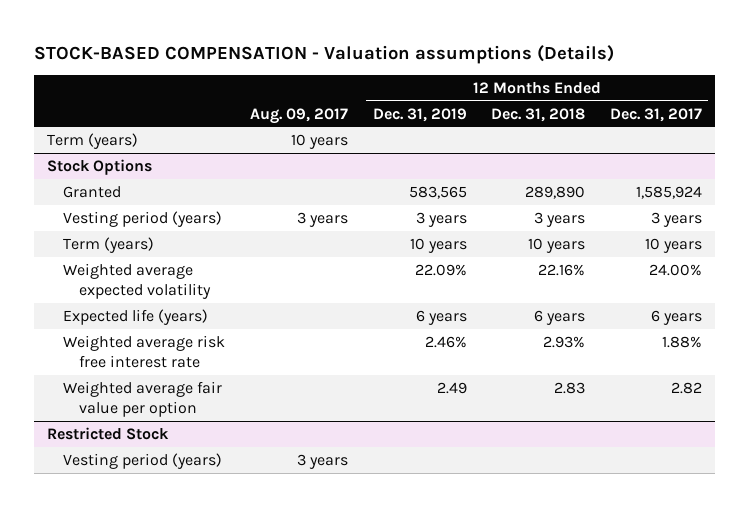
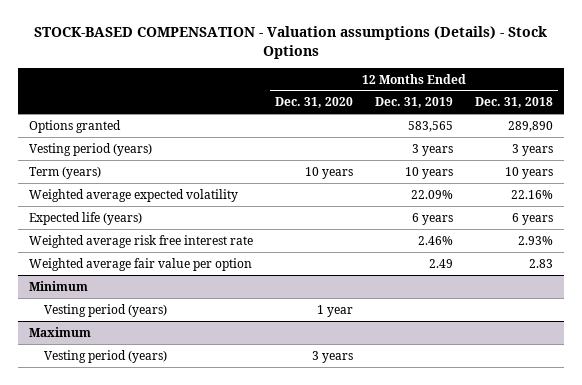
[34,44,615,64] STOCK-BASED COMPENSATION - Valuation assumptions (Details) -> [34,26,548,59] STOCK-BASED COMPENSATION - Valuation assumptions (Details) - Stock Options
[249,107,348,124] Aug. 09, 2017 -> none
[610,107,703,122] Dec. 31, 2017 -> none
none -> [275,97,354,109] Dec. 31, 2020
[46,132,138,149] Term (years) -> none
[46,158,152,175] Stock Options -> none
[62,185,121,198] Granted -> [29,119,122,133] Options granted
[46,426,169,440] Restricted Stock -> none
none -> [29,280,89,291] Minimum
none -> [29,326,92,337] Maximum
none -> [43,349,167,363] Vesting period (years)

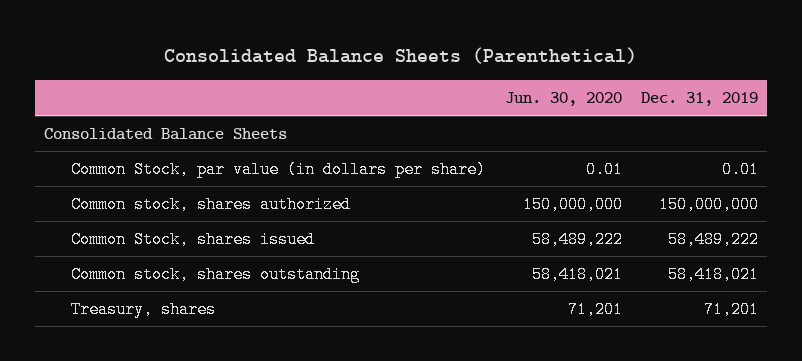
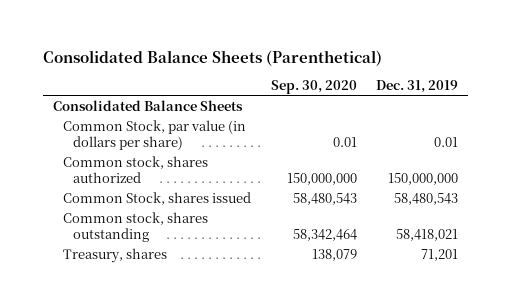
[504,91,622,106] Jun. 30, 2020 -> none
none -> [270,80,357,95] Sep. 30, 2020
[667,231,759,249] 58,489,222 -> [394,192,459,205] 58,480,543

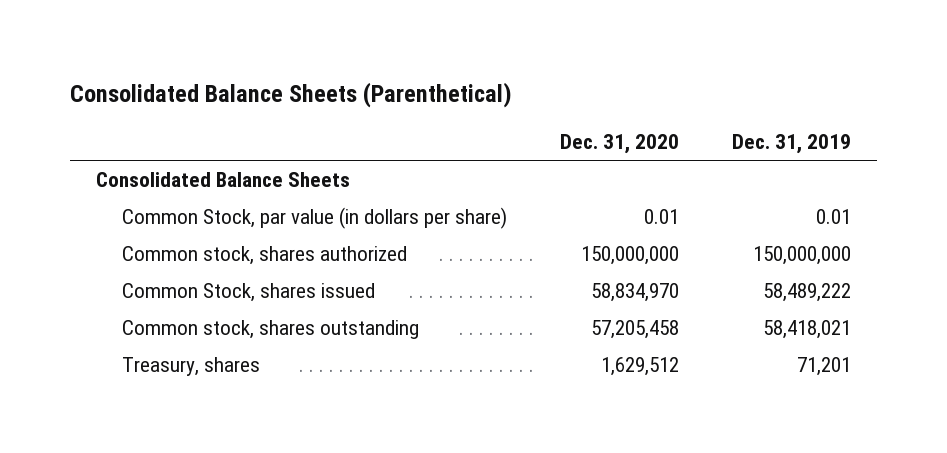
[270,80,357,95] Sep. 30, 2020 -> none
none -> [560,134,680,155] Dec. 31, 2020
[394,192,459,205] 58,480,543 -> [762,282,851,302] 58,489,222

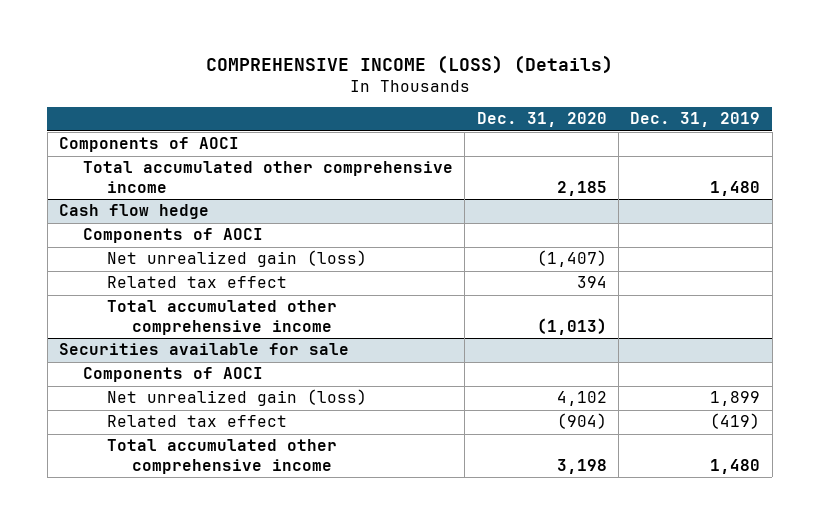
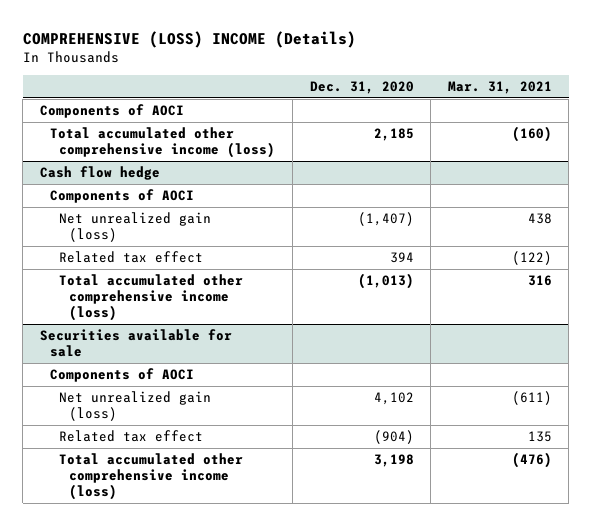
[205,54,613,74] COMPREHENSIVE INCOME (LOSS) (Details) -> [22,30,356,48] COMPREHENSIVE (LOSS) INCOME (Details)
[630,112,761,128] Dec. 31, 2019 -> none
none -> [447,81,552,95] Mar. 31, 2021
[83,161,454,194] Total accumulated other comprehensive income -> [49,127,276,159] Total accumulated other comprehensive income (loss)
[107,300,338,336] Total accumulated other comprehensive income -> [59,274,244,322] Total accumulated other comprehensive income (loss)
[107,439,338,475] Total accumulated other comprehensive income -> [59,453,244,501] Total accumulated other comprehensive income (loss)

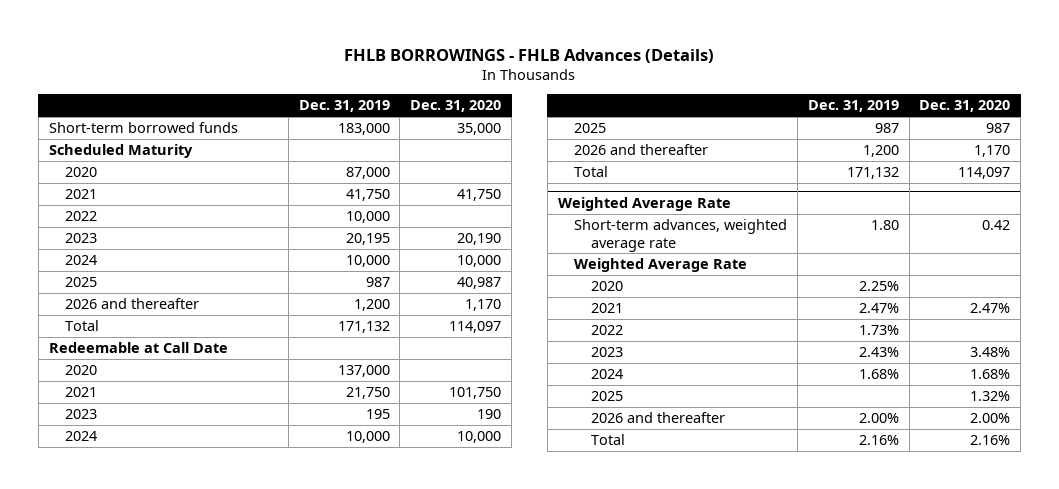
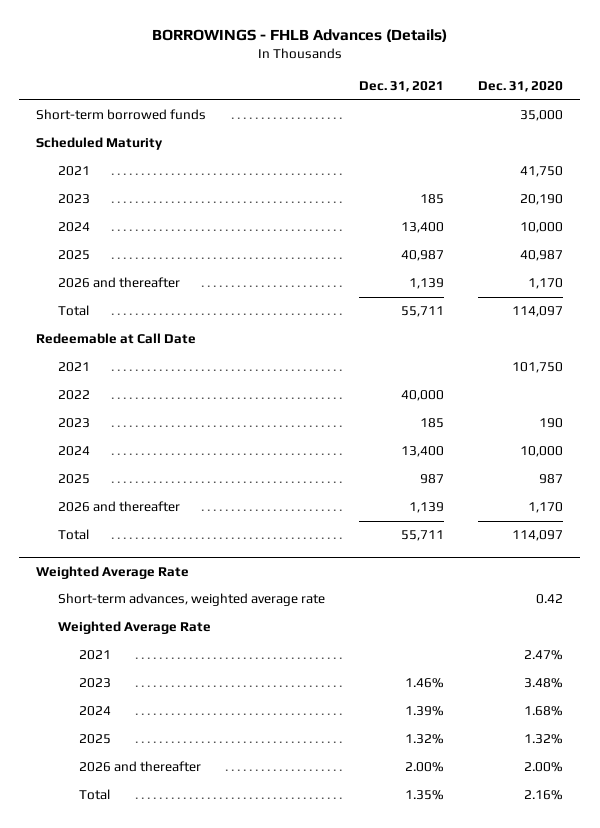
[344,48,715,63] FHLB BORROWINGS - FHLB Advances (Details) -> [151,29,447,43] BORROWINGS - FHLB Advances (Details)
[298,100,390,113] Dec. 31, 2019 -> none
none -> [358,81,444,93] Dec. 31, 2021
[65,166,98,177] 2020 -> none
[65,364,98,375] 2020 -> none
[65,210,98,221] 2022 -> [57,390,90,401] 2022
[590,280,623,291] 2020 -> none
[590,324,623,335] 2022 -> none

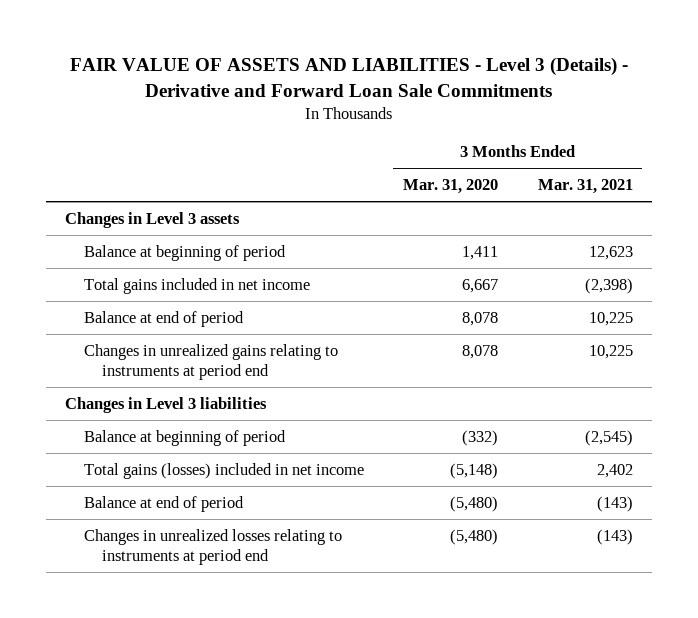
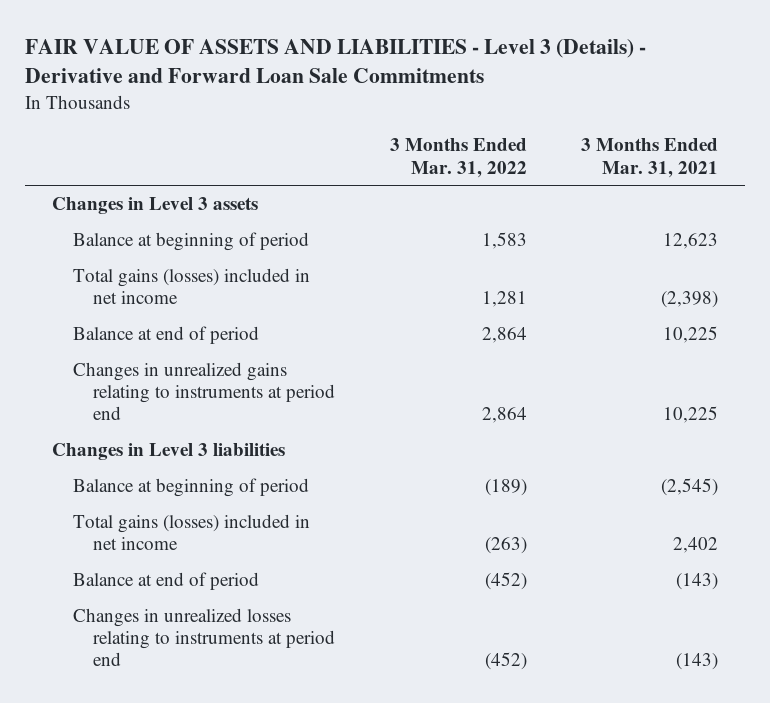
[403,178,499,194] Mar. 31, 2020 -> none
none -> [389,138,527,178] 3 Months Ended Mar. 31, 2022
[83,277,310,294] Total gains included in net income -> [72,268,310,305] Total gains (losses) included in net income

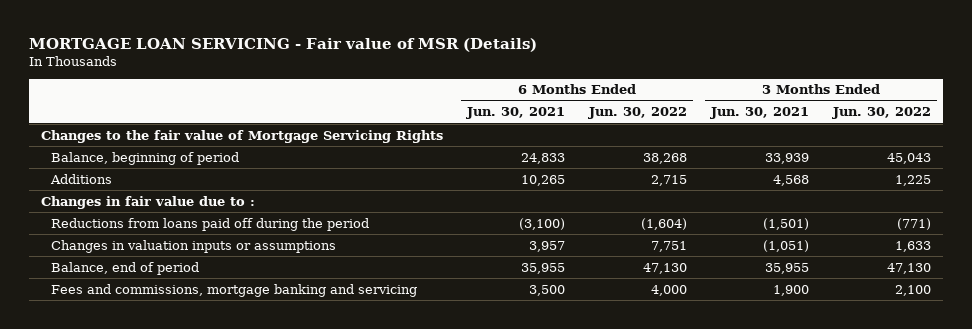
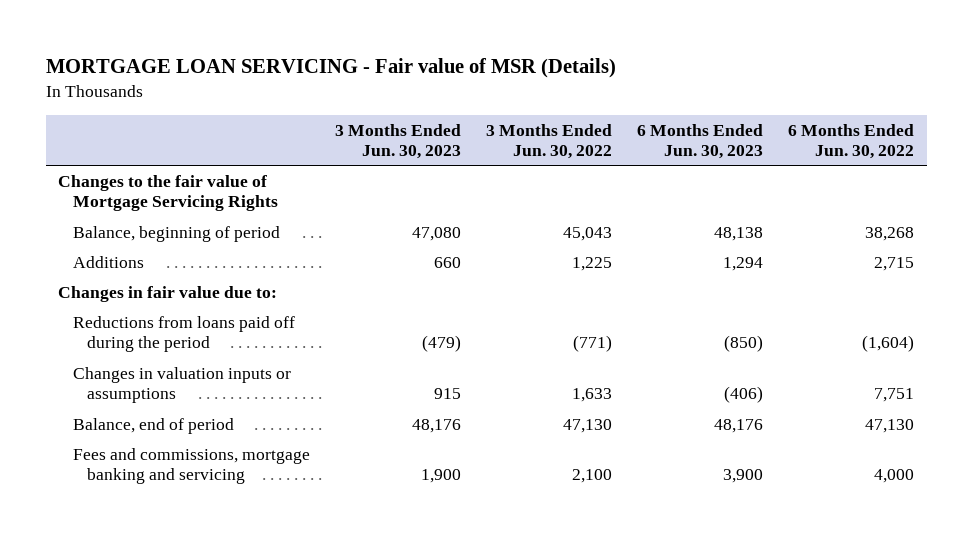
[465,107,565,120] Jun. 30, 2021 -> none
[709,107,809,120] Jun. 30, 2021 -> none
none -> [334,123,461,160] 3 Months Ended Jun. 30, 2023
none -> [637,123,764,160] 6 Months Ended Jun. 30, 2023
[40,195,255,209] Changes in fair value due to : -> [58,285,278,302] Changes in fair value due to:

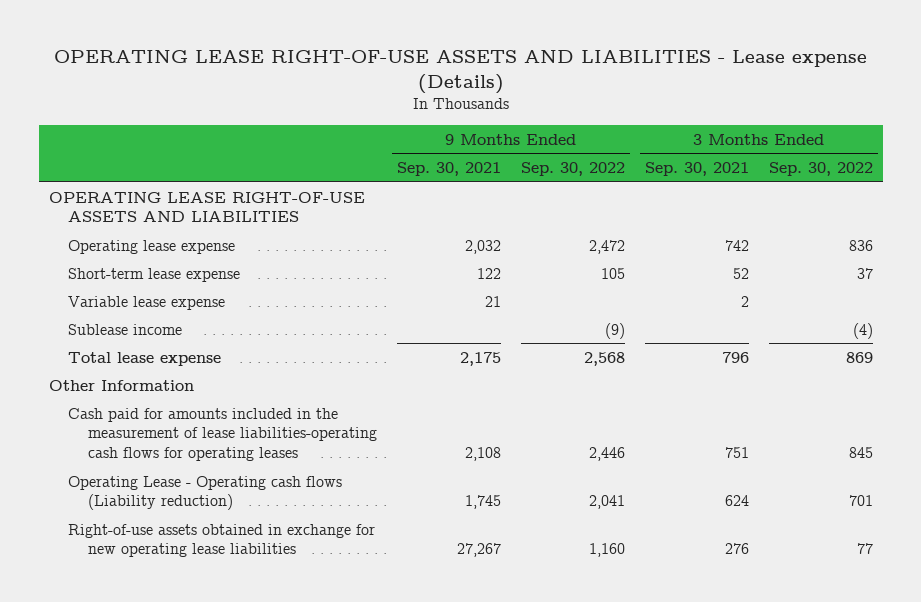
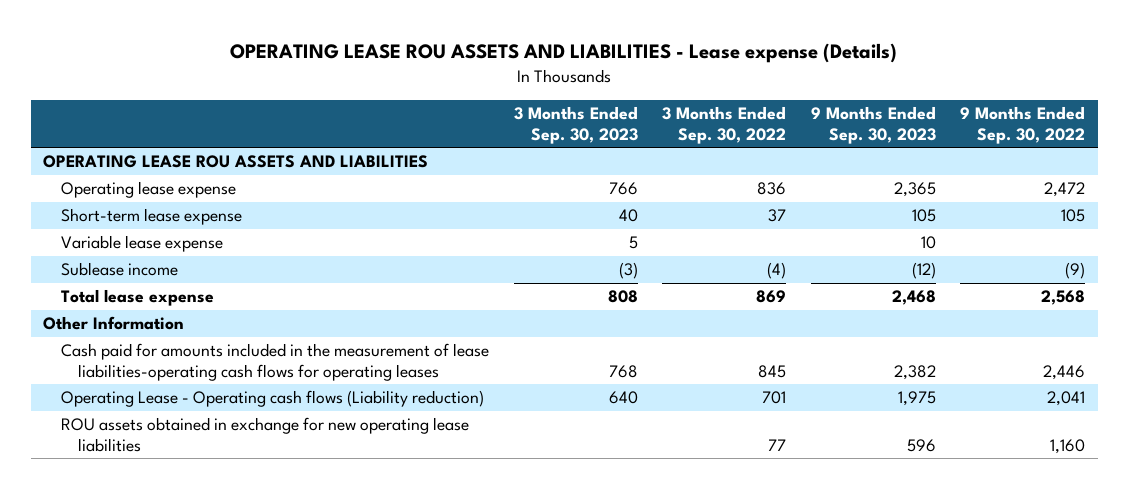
[53,50,867,94] OPERATING LEASE RIGHT-OF-USE ASSETS AND LIABILITIES - Lease expense (Details) -> [230,43,898,64] OPERATING LEASE ROU ASSETS AND LIABILITIES - Lease expense (Details)
[396,162,501,177] Sep. 30, 2021 -> none
[644,162,749,177] Sep. 30, 2021 -> none
none -> [513,106,638,144] 3 Months Ended Sep. 30, 2023
none -> [810,106,936,144] 9 Months Ended Sep. 30, 2023
[48,191,365,223] OPERATING LEASE RIGHT-OF-USE ASSETS AND LIABILITIES -> [43,155,429,169] OPERATING LEASE ROU ASSETS AND LIABILITIES
[68,523,376,558] Right-of-use assets obtained in exchange for new operating lease liabilities -> [60,417,469,452] ROU assets obtained in exchange for new operating lease liabilities

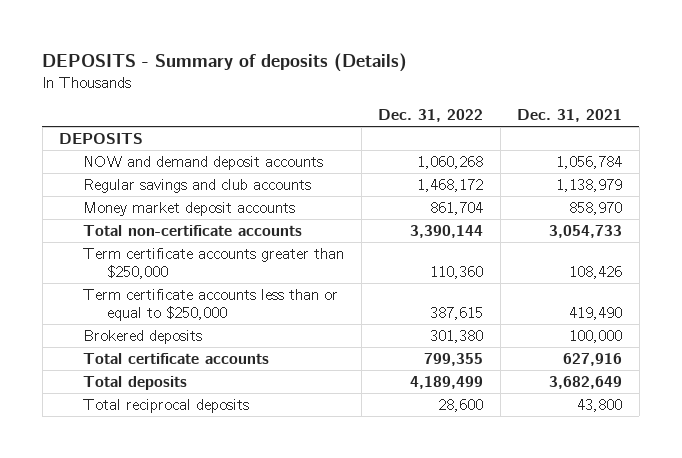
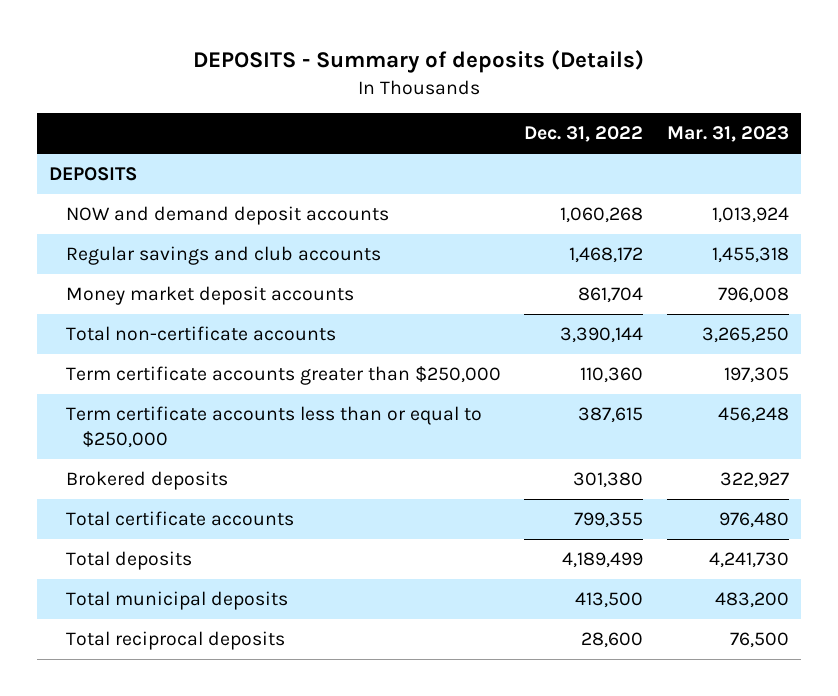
[517,109,623,123] Dec. 31, 2021 -> none
none -> [666,126,789,143] Mar. 31, 2023
none -> [65,591,288,611] Total municipal deposits

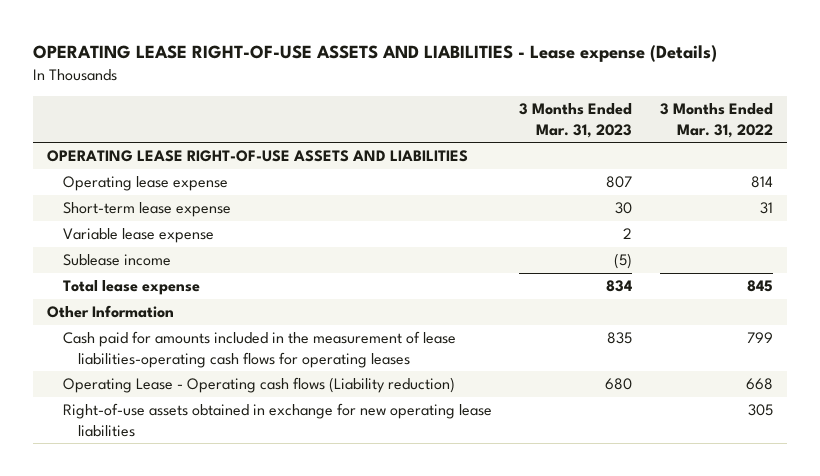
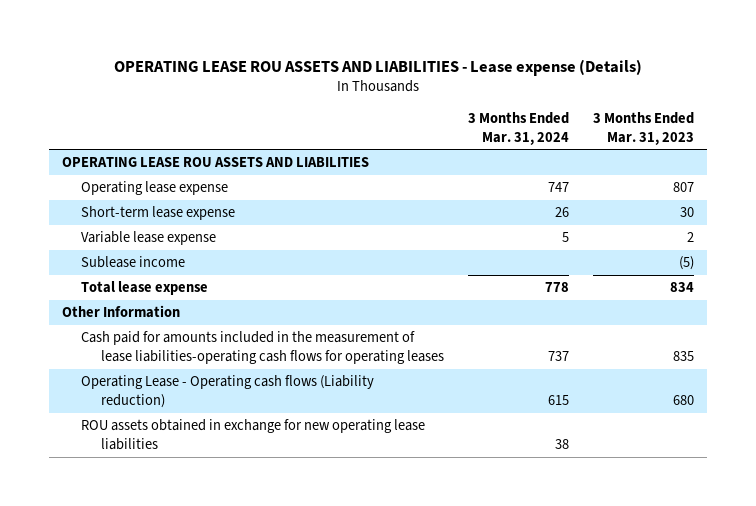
[33,45,718,63] OPERATING LEASE RIGHT-OF-USE ASSETS AND LIABILITIES - Lease expense (Details) -> [113,58,642,76] OPERATING LEASE ROU ASSETS AND LIABILITIES - Lease expense (Details)
[660,102,774,138] 3 Months Ended Mar. 31, 2022 -> none
none -> [467,112,569,145] 3 Months Ended Mar. 31, 2024
[47,150,469,163] OPERATING LEASE RIGHT-OF-USE ASSETS AND LIABILITIES -> [61,157,369,168] OPERATING LEASE ROU ASSETS AND LIABILITIES
[62,403,492,437] Right-of-use assets obtained in exchange for new operating lease liabilities -> [81,419,426,450] ROU assets obtained in exchange for new operating lease liabilities

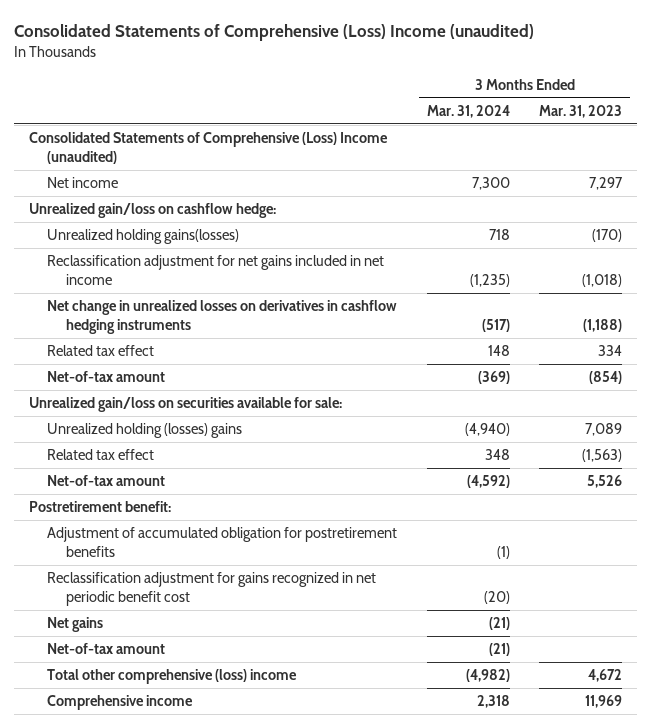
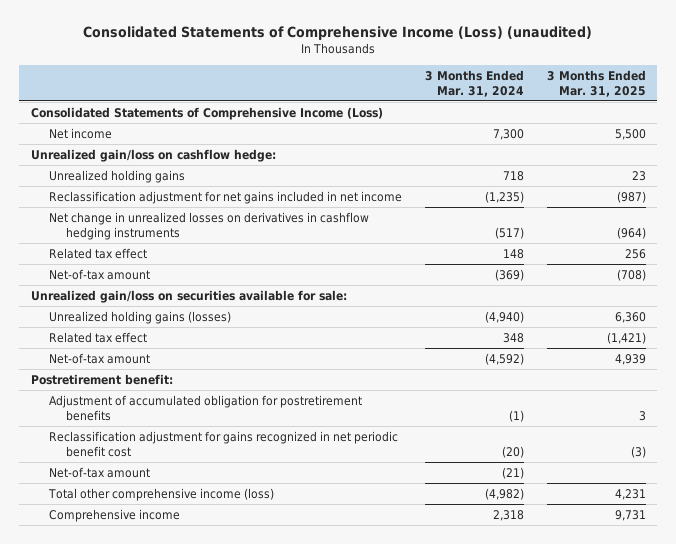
[14,24,535,42] Consolidated Statements of Comprehensive (Loss) Income (unaudited) -> [83,26,593,41] Consolidated Statements of Comprehensive Income (Loss) (unaudited)
[539,104,623,118] Mar. 31, 2023 -> none
none -> [546,69,646,97] 3 Months Ended Mar. 31, 2025
[29,132,389,164] Consolidated Statements of Comprehensive (Loss) Income (unaudited) -> [30,106,383,120] Consolidated Statements of Comprehensive Income (Loss)
[47,229,240,245] Unrealized holding gains(losses) -> [48,169,185,183] Unrealized holding gains
[47,423,243,439] Unrealized holding (losses) gains -> [48,310,231,324] Unrealized holding gains (losses)
[47,617,104,633] Net gains -> none
[47,669,298,685] Total other comprehensive (loss) income -> [47,487,274,501] Total other comprehensive income (loss)

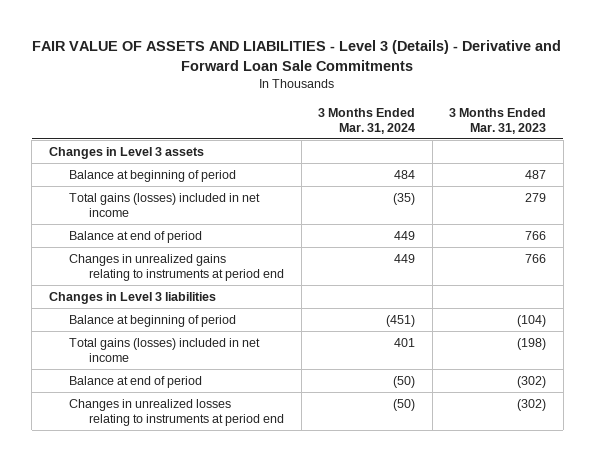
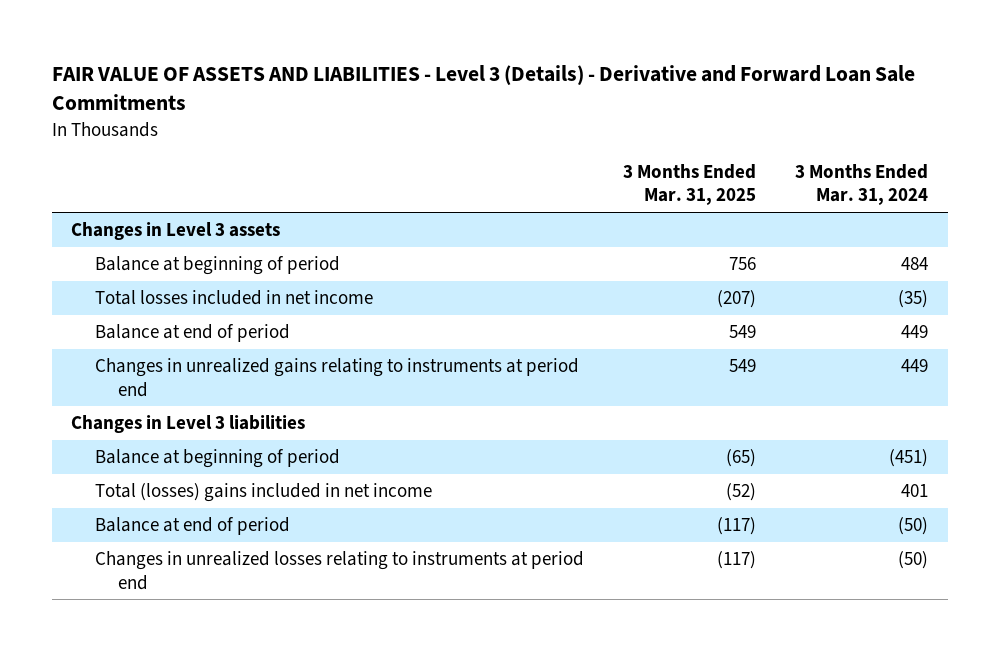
[449,107,547,134] 3 Months Ended Mar. 31, 2023 -> none
none -> [622,164,756,206] 3 Months Ended Mar. 31, 2025
[68,192,260,217] Total gains (losses) included in net income -> [94,290,373,306] Total losses included in net income
[68,337,260,362] Total gains (losses) included in net income -> [94,483,432,503] Total (losses) gains included in net income

